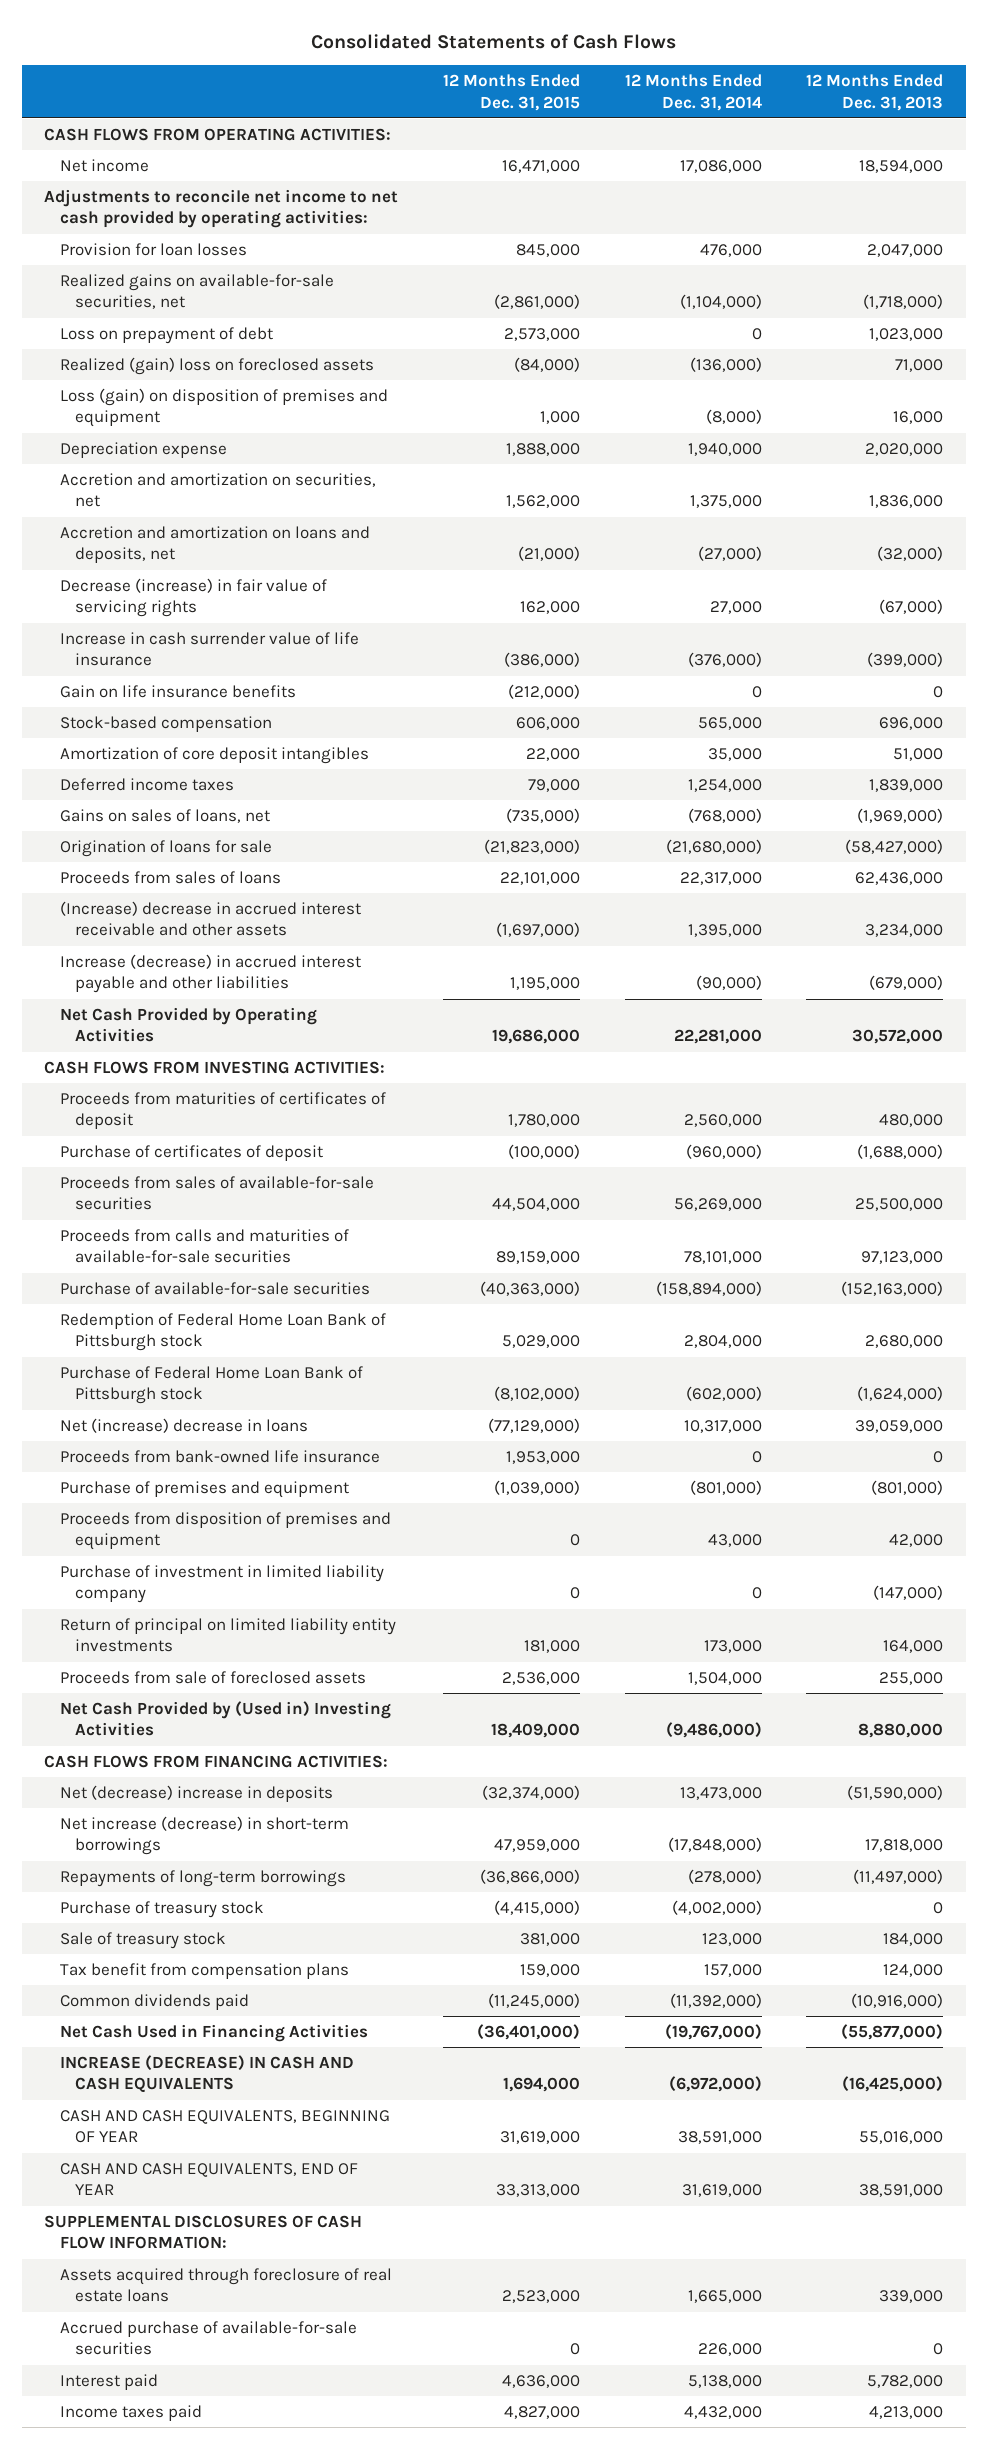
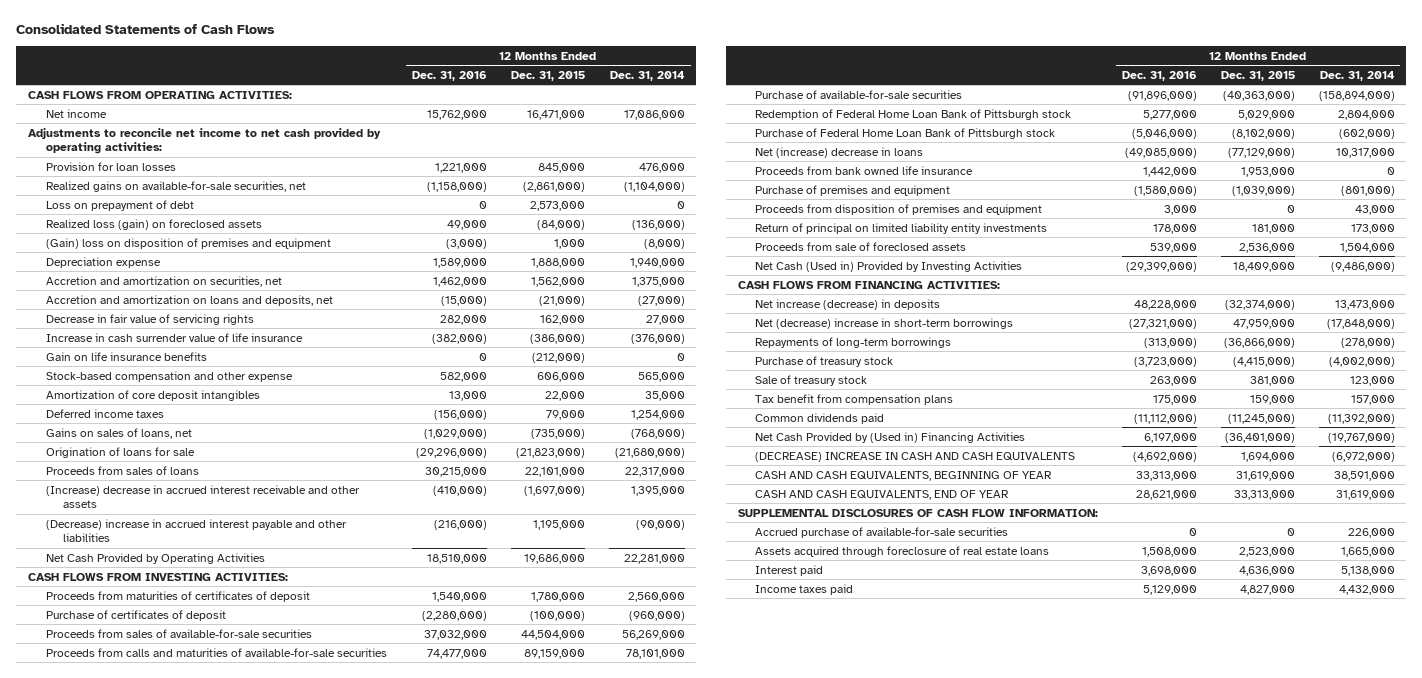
[806,74,944,111] 12 Months Ended Dec. 31, 2013 -> none
none -> [411,70,487,81] Dec. 31, 2016
[59,356,374,375] Realized (gain) loss on foreclosed assets -> [45,218,262,230] Realized loss (gain) on foreclosed assets
[59,387,388,428] Loss (gain) on disposition of premises and equipment -> [45,237,331,249] (Gain) loss on disposition of premises and equipment
[59,577,327,618] Decrease (increase) in fair value of servicing rights -> [45,313,254,325] Decrease in fair value of servicing rights
[59,715,272,732] Stock-based compensation -> [45,370,293,382] Stock-based compensation and other expense
[59,953,361,994] Increase (decrease) in accrued interest payable and other liabilities -> [45,518,347,543] (Decrease) increase in accrued interest payable and other liabilities
[59,1449,380,1463] Proceeds from bank-owned life insurance -> [755,165,974,175] Proceeds from bank owned life insurance
[59,1564,384,1604] Purchase of investment in limited liability company -> none
[59,1700,391,1737] Net Cash Provided by (Used in) Investing Activities -> [755,260,1023,272] Net Cash (Used in) Provided by Investing Activities
[59,1784,333,1802] Net (decrease) increase in deposits -> [755,298,941,310] Net increase (decrease) in deposits
[59,1815,349,1856] Net increase (decrease) in short-term borrowings -> [755,317,1014,329] Net (decrease) increase in short-term borrowings
[59,2023,368,2042] Net Cash Used in Financing Activities -> [755,431,1026,443] Net Cash Provided by (Used in) Financing Activities
[59,2054,354,2094] INCREASE (DECREASE) IN CASH AND CASH EQUIVALENTS -> [755,451,1076,462] (DECREASE) INCREASE IN CASH AND CASH EQUIVALENTS
[59,2267,392,2303] Assets acquired through foreclosure of real estate loans -> [755,545,1050,557] Assets acquired through foreclosure of real estate loans

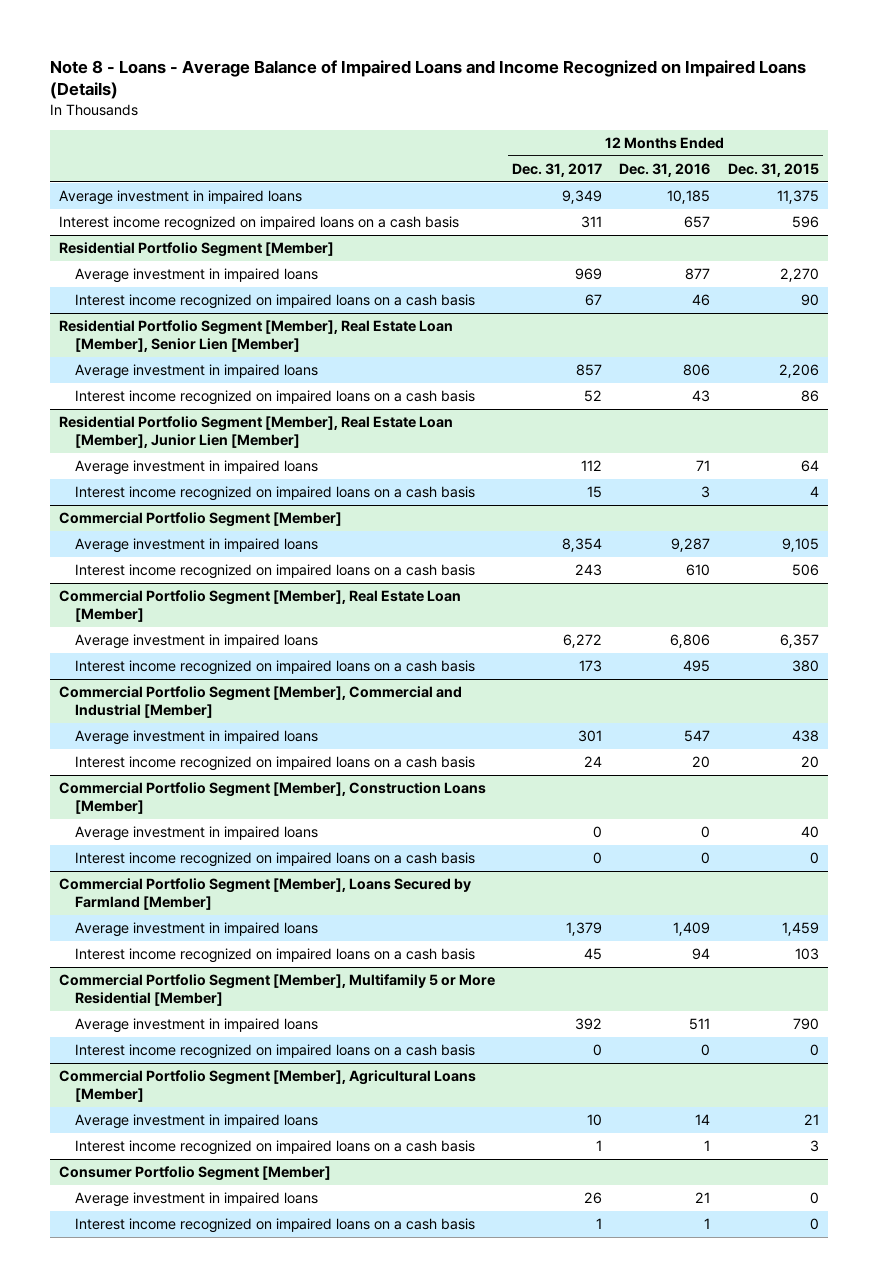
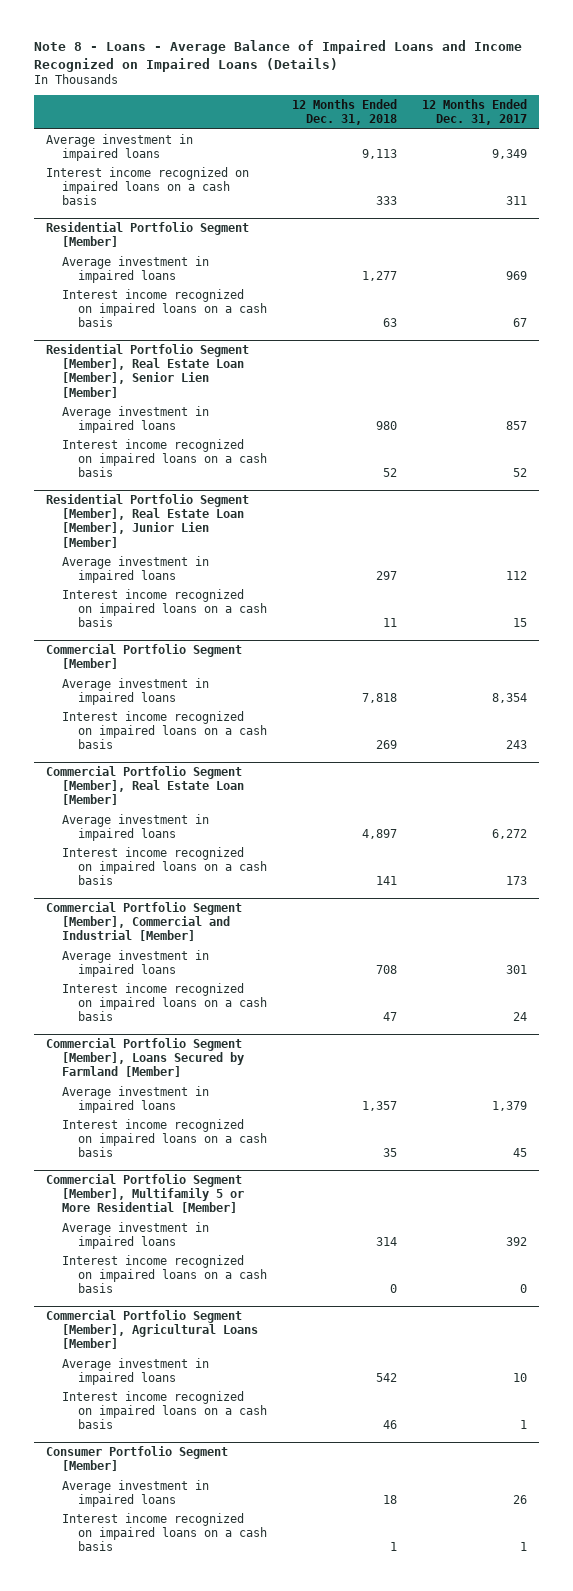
[619,163,711,178] Dec. 31, 2016 -> none
[727,163,819,178] Dec. 31, 2015 -> none
none -> [292,98,398,126] 12 Months Ended Dec. 31, 2018
[58,782,486,815] Commercial Portfolio Segment [Member], Construction Loans [Member] -> none
[74,826,318,842] Average investment in impaired loans -> none
[74,852,475,868] Interest income recognized on impaired loans on a cash basis -> none

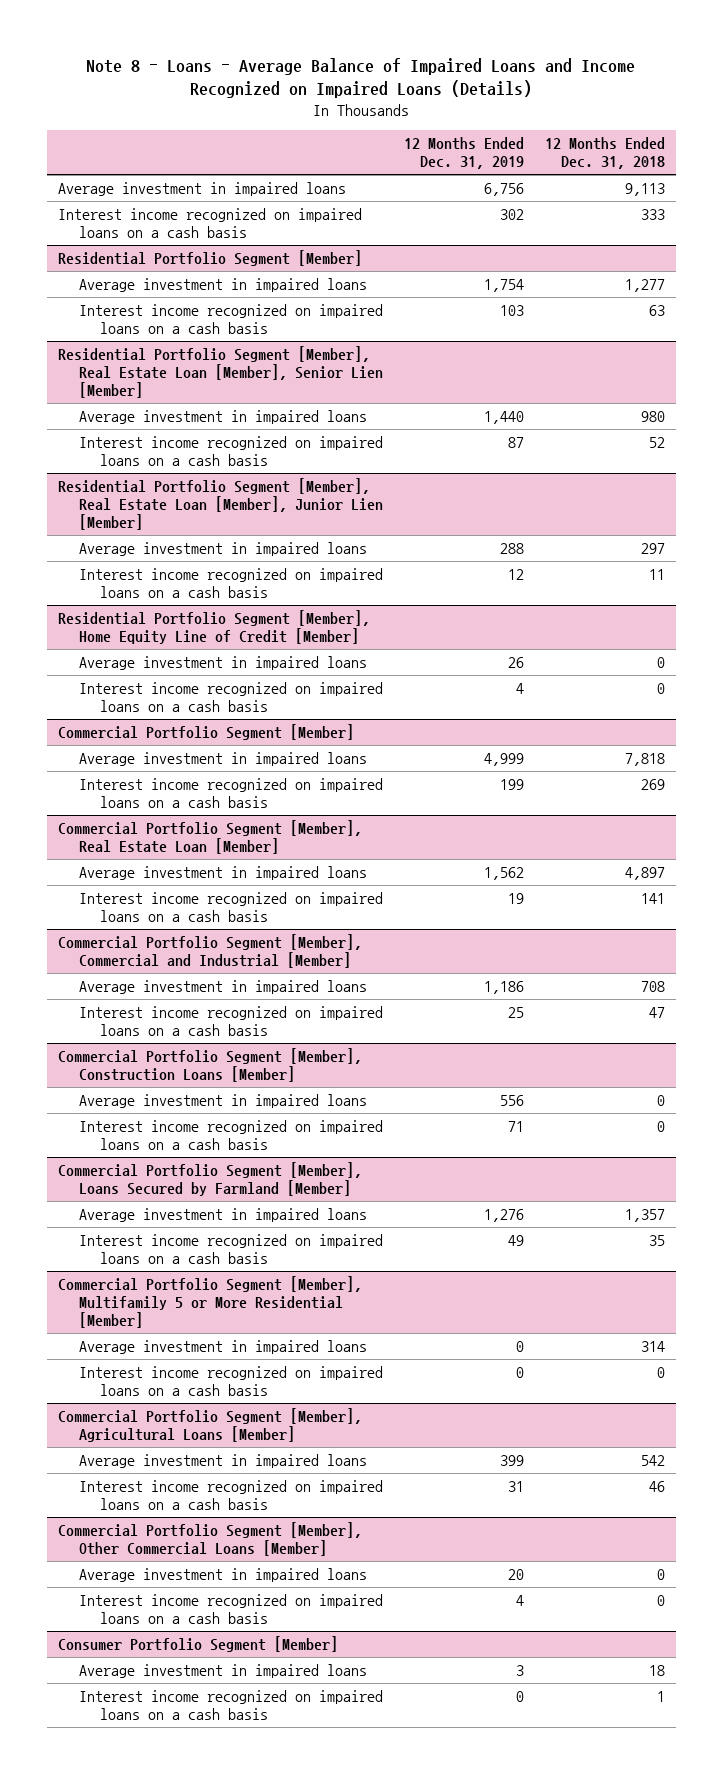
[421,98,527,126] 12 Months Ended Dec. 31, 2017 -> none
none -> [404,137,525,170] 12 Months Ended Dec. 31, 2019
none -> [57,610,370,644] Residential Portfolio Segment [Member], Home Equity Line of Credit [Member]
none -> [78,656,367,671] Average investment in impaired loans
none -> [78,682,383,712] Interest income recognized on impaired loans on a cash basis
none -> [57,1048,362,1082] Commercial Portfolio Segment [Member], Construction Loans [Member]
none -> [78,1094,367,1109] Average investment in impaired loans
none -> [78,1120,383,1150] Interest income recognized on impaired loans on a cash basis
none -> [57,1522,362,1556] Commercial Portfolio Segment [Member], Other Commercial Loans [Member]
none -> [78,1568,367,1583] Average investment in impaired loans
none -> [78,1594,383,1624] Interest income recognized on impaired loans on a cash basis

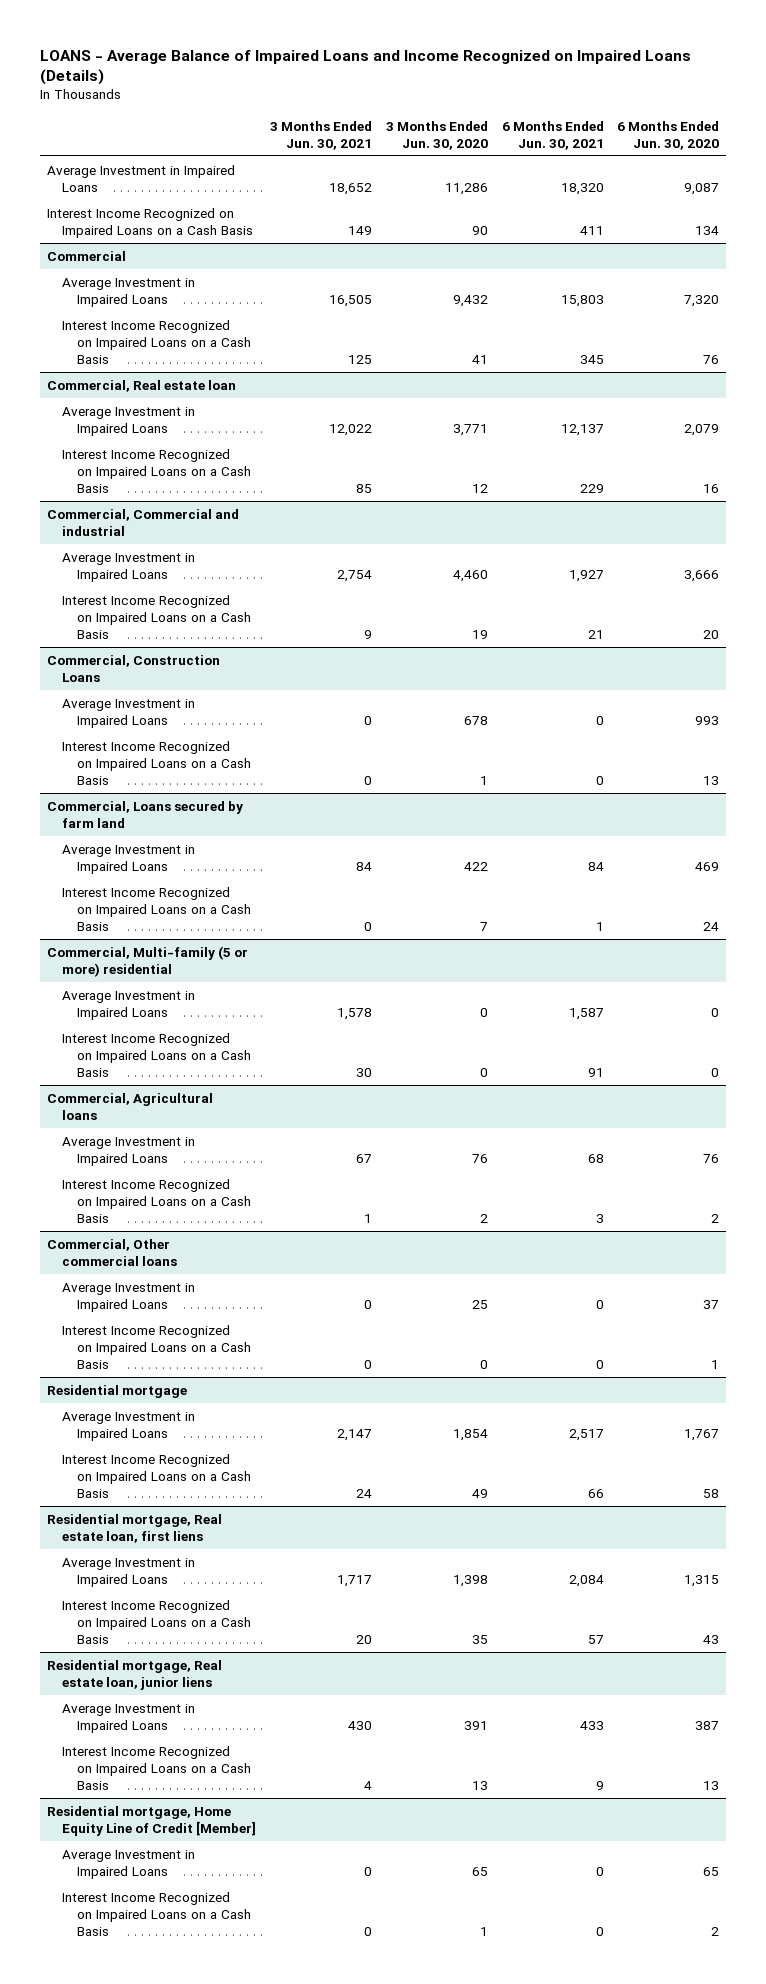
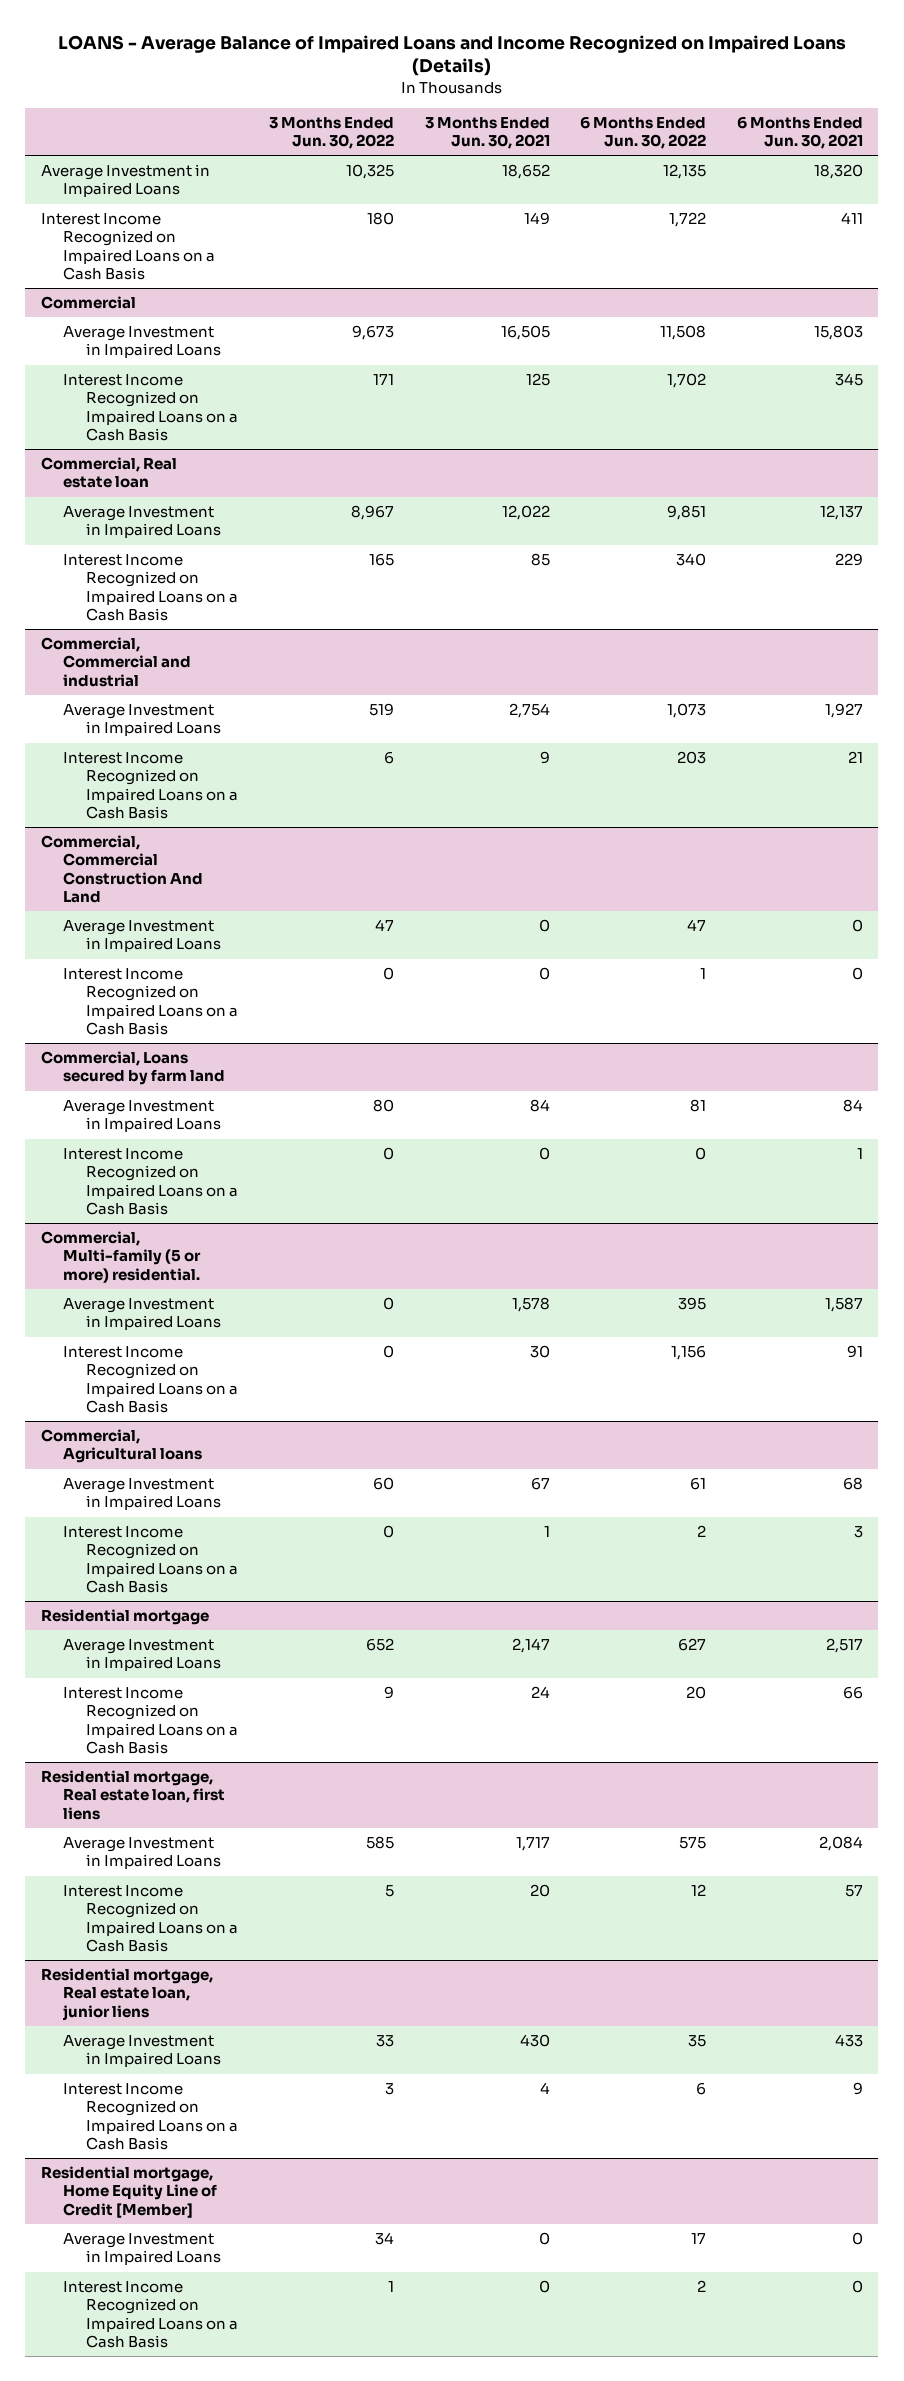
[385,120,488,150] 3 Months Ended Jun. 30, 2020 -> none
[617,120,720,150] 6 Months Ended Jun. 30, 2020 -> none
none -> [268,117,394,150] 3 Months Ended Jun. 30, 2022
none -> [580,116,707,150] 6 Months Ended Jun. 30, 2022
[46,654,220,682] Commercial, Construction Loans -> none
none -> [40,835,204,903] Commercial, Commercial Construction And Land
[46,945,248,977] Commercial, Multi-family (5 or more) residential -> [40,1231,202,1283] Commercial, Multi-family (5 or more) residential.
[46,1238,178,1266] Commercial, Other commercial loans -> none
[62,1282,196,1312] Average Investment in Impaired Loans -> none
[62,1324,252,1369] Interest Income Recognized on Impaired Loans on a Cash Basis -> none

